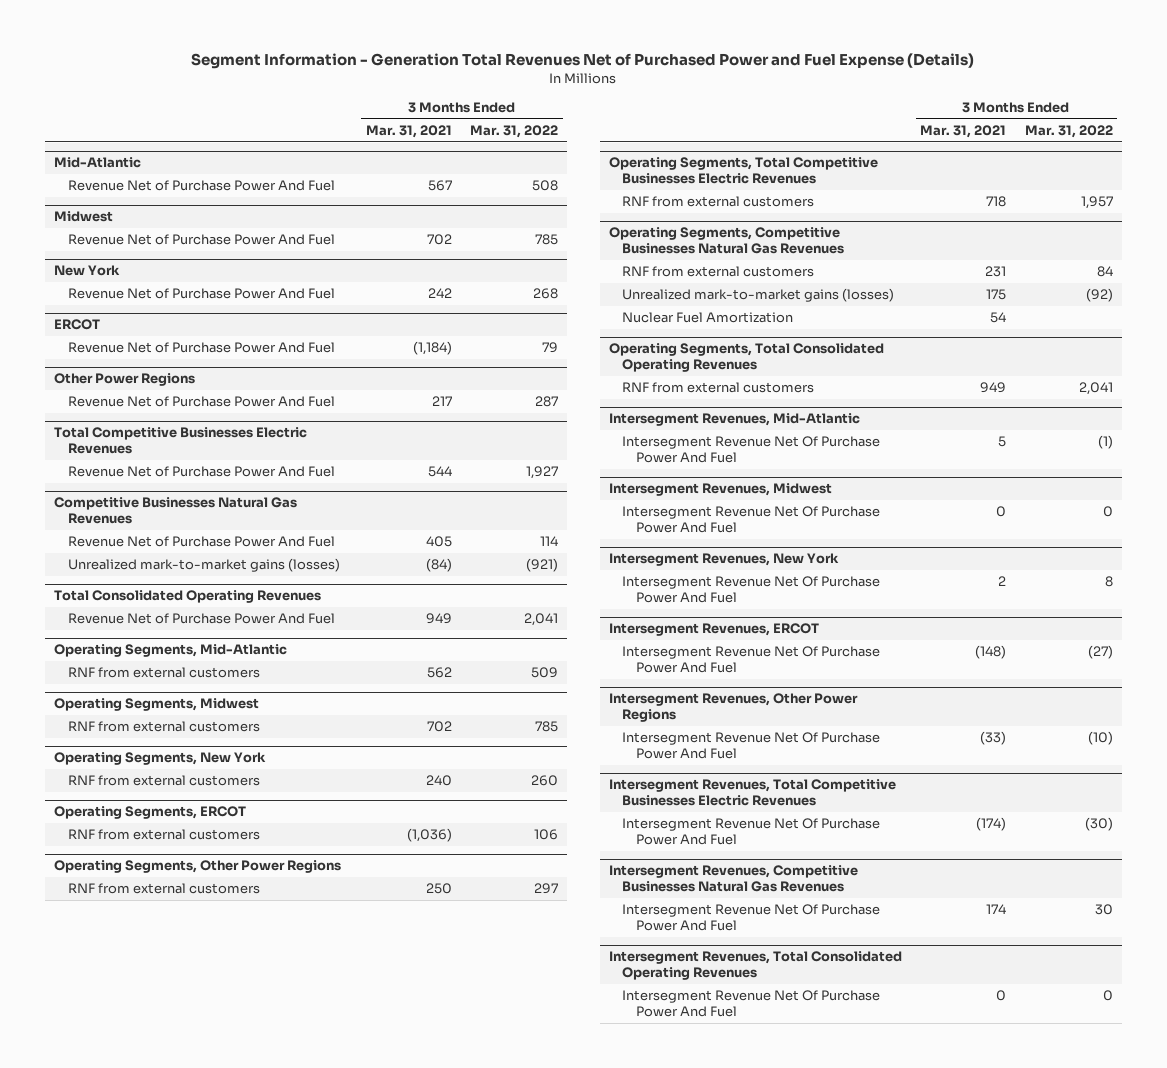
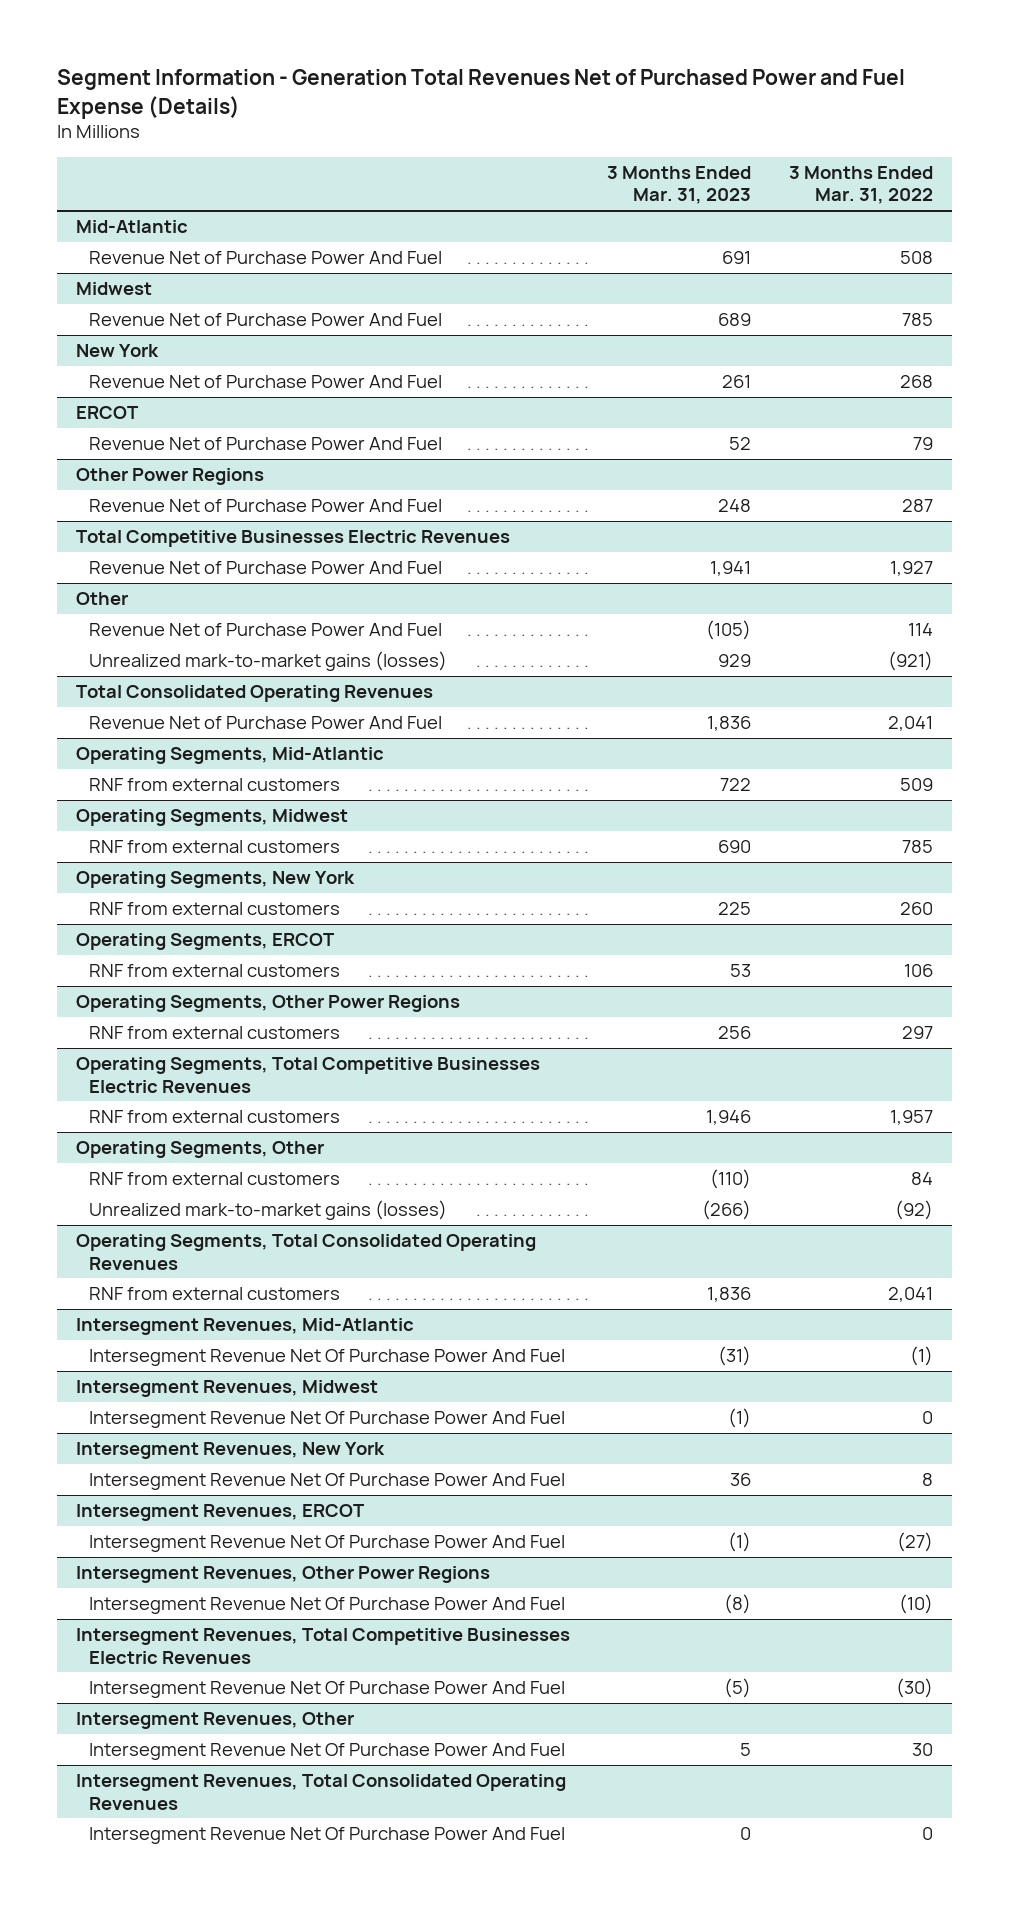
[365,125,452,139] Mar. 31, 2021 -> none
none -> [607,165,752,205] 3 Months Ended Mar. 31, 2023
[54,497,298,525] Competitive Businesses Natural Gas Revenues -> [75,592,128,606] Other
[608,227,845,255] Operating Segments, Competitive Businesses Natural Gas Revenues -> none
none -> [75,1141,324,1159] Operating Segments, Other
[622,312,794,324] Nuclear Fuel Amortization -> none
[608,865,858,893] Intersegment Revenues, Competitive Businesses Natural Gas Revenues -> none
none -> [75,1712,354,1730] Intersegment Revenues, Other

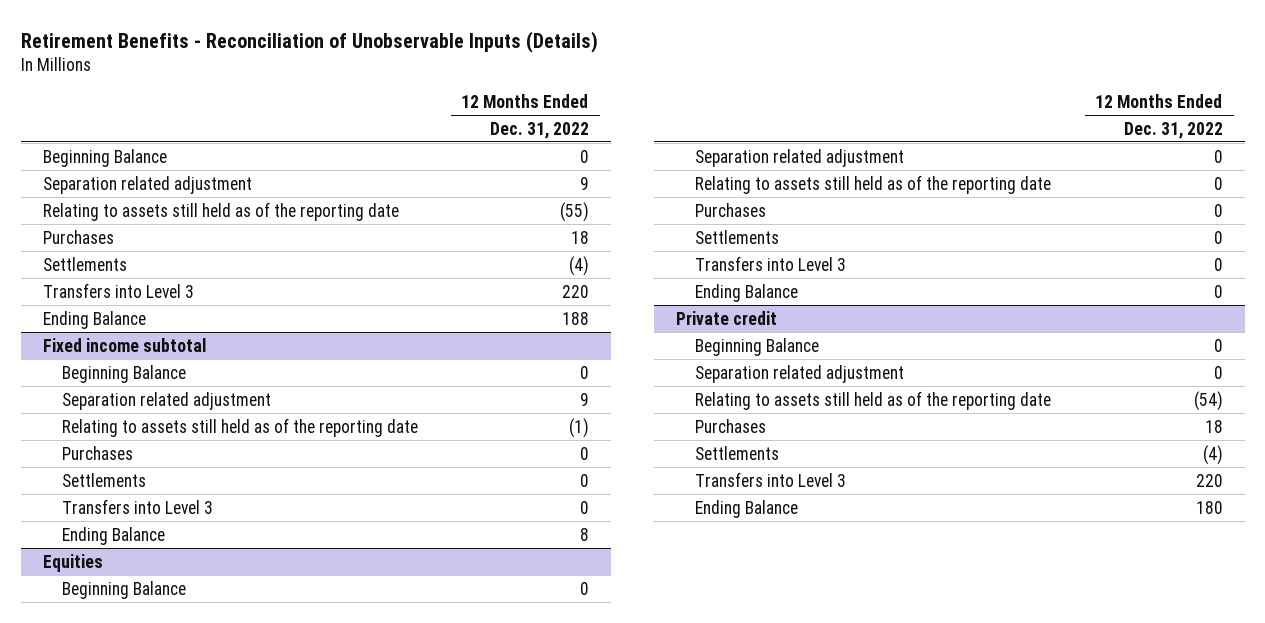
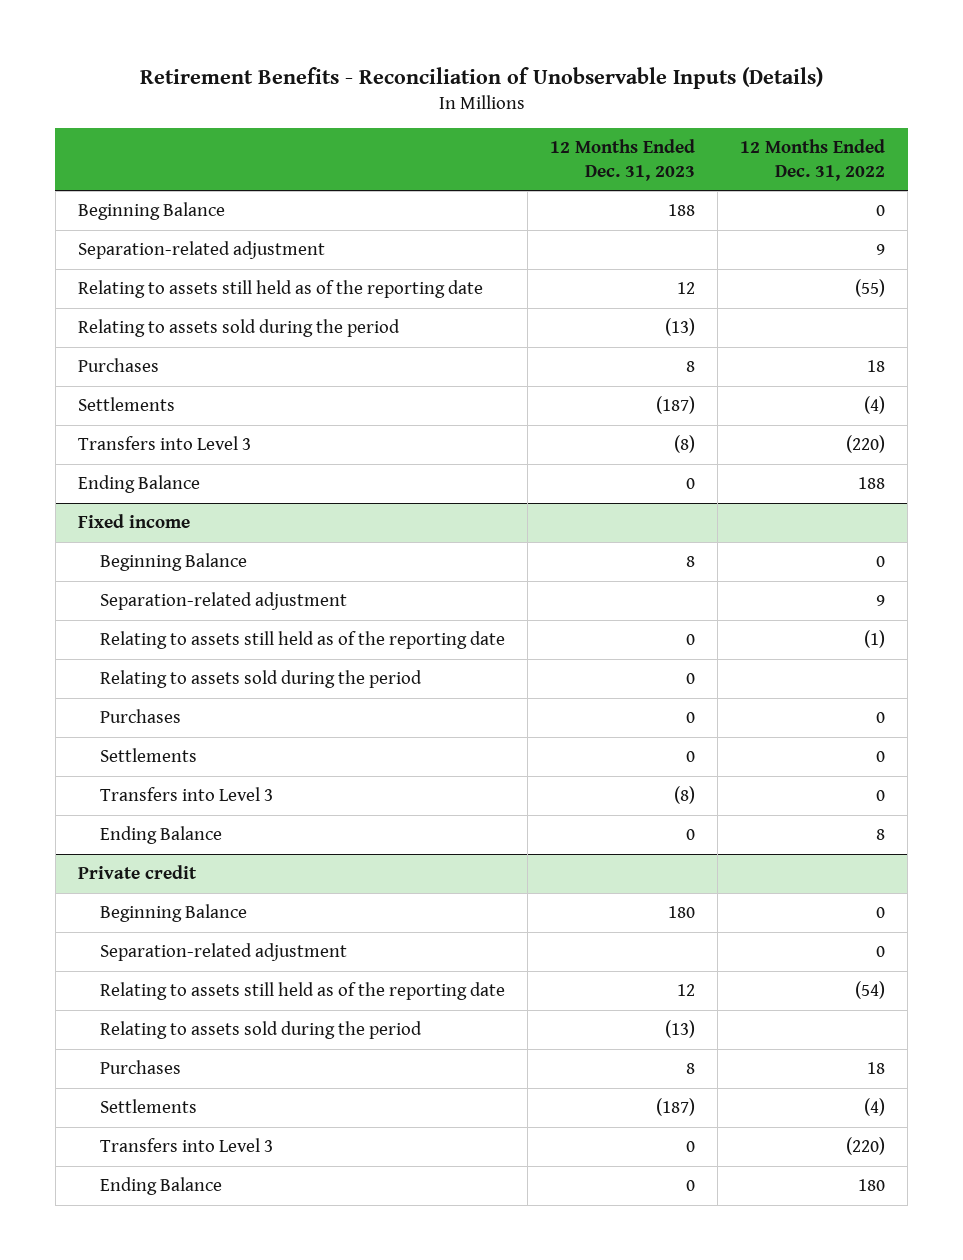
none -> [550,138,696,181] 12 Months Ended Dec. 31, 2023
[42,175,252,194] Separation related adjustment -> [77,241,325,260] Separation-related adjustment
none -> [77,319,400,338] Relating to assets sold during the period
[561,284,589,298] 220 -> [846,435,886,454] (220)
[42,337,206,352] Fixed income subtotal -> [77,514,190,529] Fixed income
[61,391,271,410] Separation related adjustment -> [100,592,348,611] Separation-related adjustment
none -> [100,670,423,689] Relating to assets sold during the period
[42,553,103,572] Equities -> none
[61,580,186,599] Beginning Balance -> none
[695,148,905,167] Separation related adjustment -> none
[695,174,1052,194] Relating to assets still held as of the reporting date -> none
[695,202,767,217] Purchases -> none
[695,229,780,244] Settlements -> none
[695,255,847,271] Transfers into Level 3 -> none
[695,283,799,302] Ending Balance -> none
[695,364,905,383] Separation related adjustment -> [100,943,348,962] Separation-related adjustment
none -> [100,1021,423,1040] Relating to assets sold during the period
[1195,473,1223,487] 220 -> [846,1137,886,1156] (220)

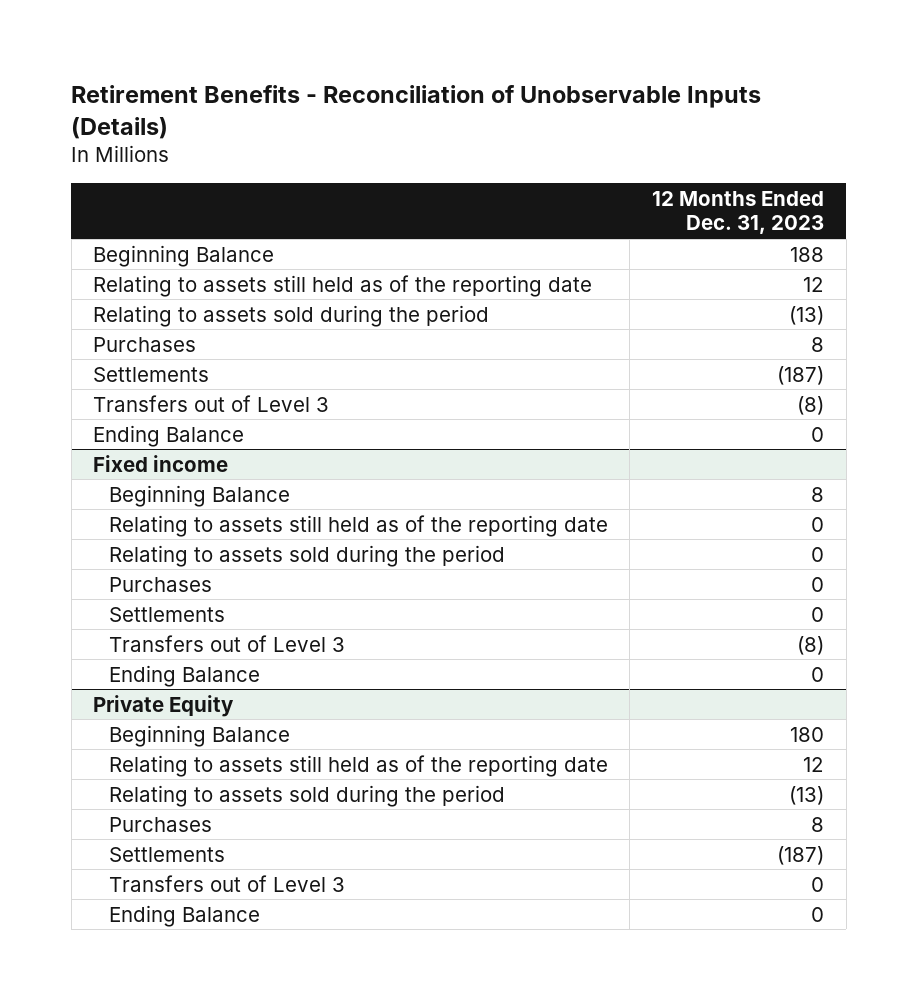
[740,138,886,181] 12 Months Ended Dec. 31, 2022 -> none
[77,241,325,260] Separation-related adjustment -> none
[77,436,251,451] Transfers into Level 3 -> [93,394,330,412] Transfers out of Level 3
[100,592,348,611] Separation-related adjustment -> none
[100,787,274,802] Transfers into Level 3 -> [108,634,345,652] Transfers out of Level 3
[77,865,197,880] Private credit -> [93,694,235,717] Private Equity
[100,943,348,962] Separation-related adjustment -> none
[100,1138,274,1153] Transfers into Level 3 -> [108,874,345,892] Transfers out of Level 3

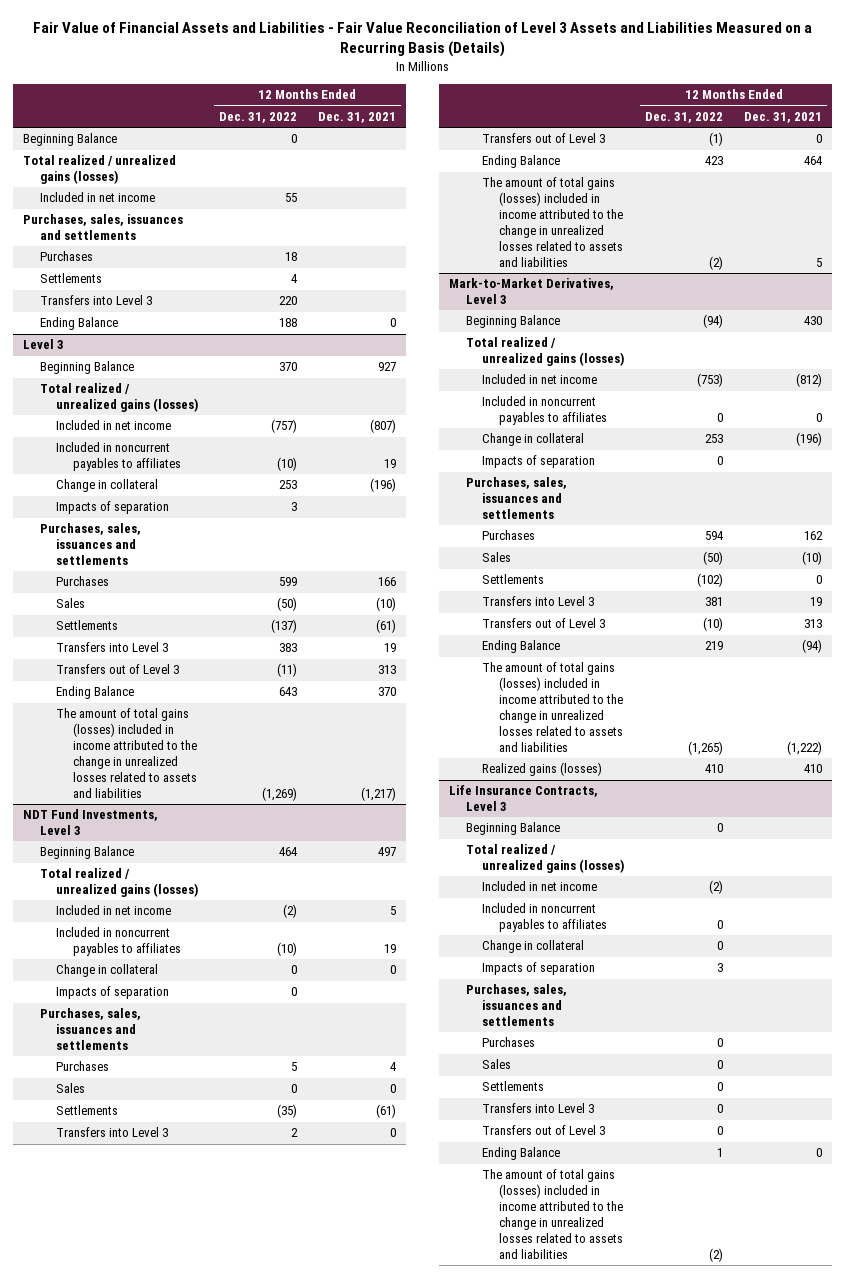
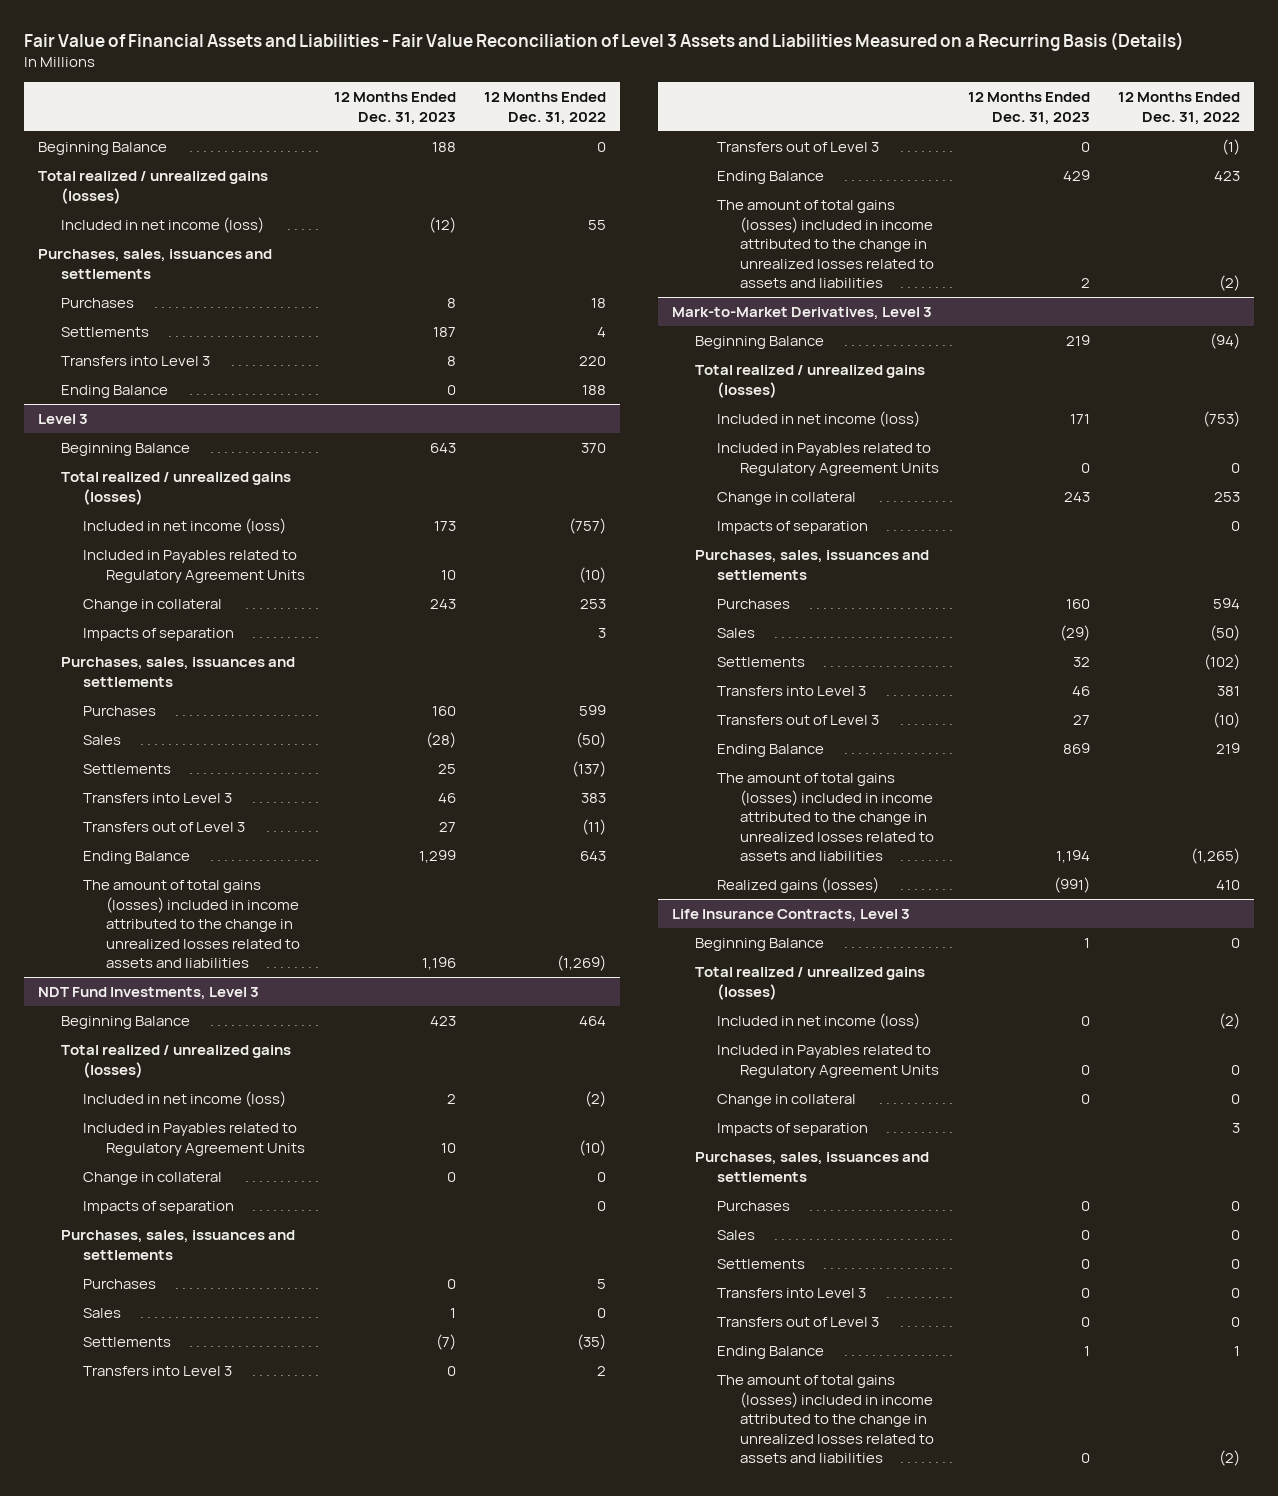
[317,111,396,123] Dec. 31, 2021 -> none
none -> [333,92,456,125] 12 Months Ended Dec. 31, 2023
[39,192,155,203] Included in net income -> [60,217,264,234] Included in net income (loss)
[56,420,172,431] Included in net income -> [83,518,287,535] Included in net income (loss)
[56,442,181,472] Included in noncurrent payables to affiliates -> [83,550,306,583] Included in Payables related to Regulatory Agreement Units
[56,905,172,916] Included in net income -> [83,1091,287,1108] Included in net income (loss)
[56,927,181,957] Included in noncurrent payables to affiliates -> [83,1123,306,1156] Included in Payables related to Regulatory Agreement Units
[482,374,598,385] Included in net income -> [717,411,921,428] Included in net income (loss)
[482,396,607,426] Included in noncurrent payables to affiliates -> [717,443,940,476] Included in Payables related to Regulatory Agreement Units
[482,881,598,892] Included in net income -> [717,1013,921,1030] Included in net income (loss)
[482,903,607,933] Included in noncurrent payables to affiliates -> [717,1045,940,1078] Included in Payables related to Regulatory Agreement Units

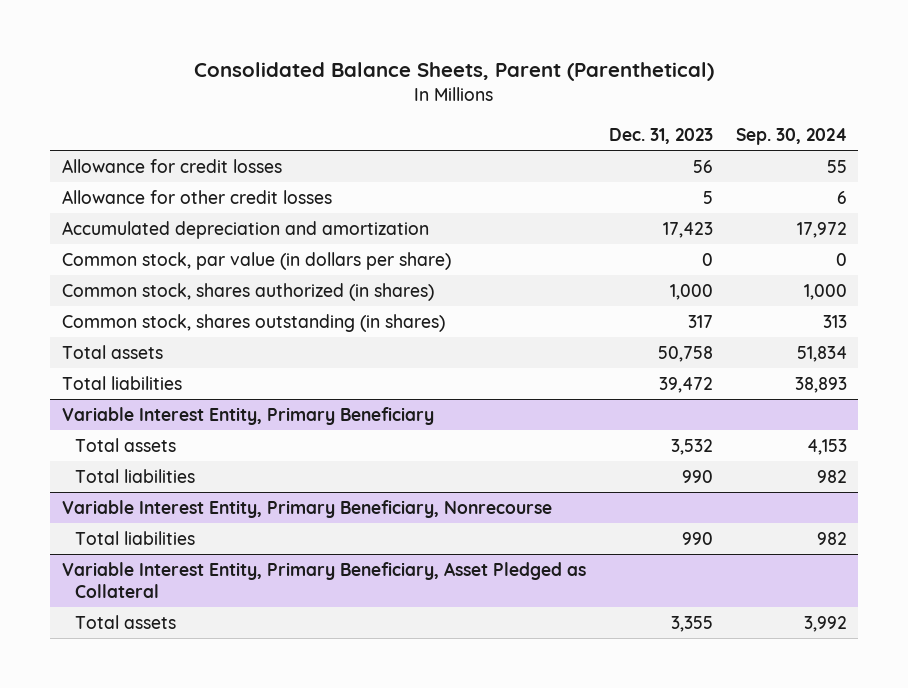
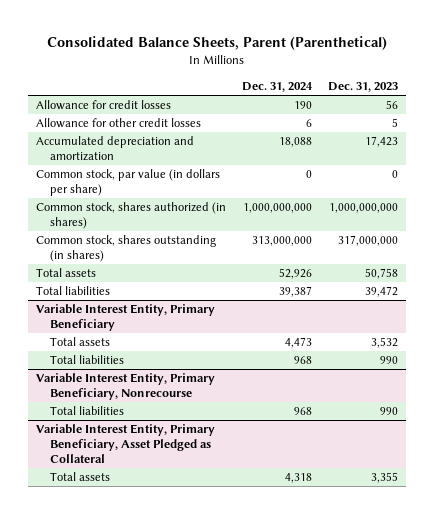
[735,127,847,145] Sep. 30, 2024 -> none
none -> [241,82,313,93] Dec. 31, 2024
[669,283,713,300] 1,000 -> [328,203,398,214] 1,000,000,000
[687,314,713,328] 317 -> [337,235,398,247] 317,000,000

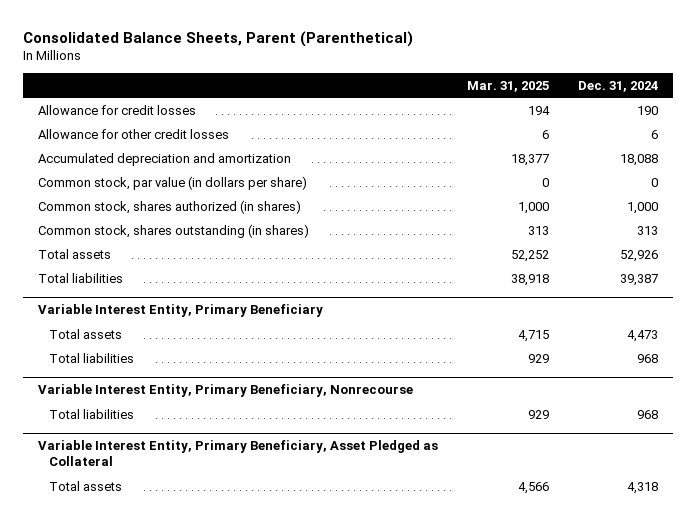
[327,82,398,93] Dec. 31, 2023 -> none
none -> [466,80,549,92] Mar. 31, 2025
[242,203,312,214] 1,000,000,000 -> [627,201,659,214] 1,000
[251,236,312,247] 313,000,000 -> [637,225,659,235] 313

